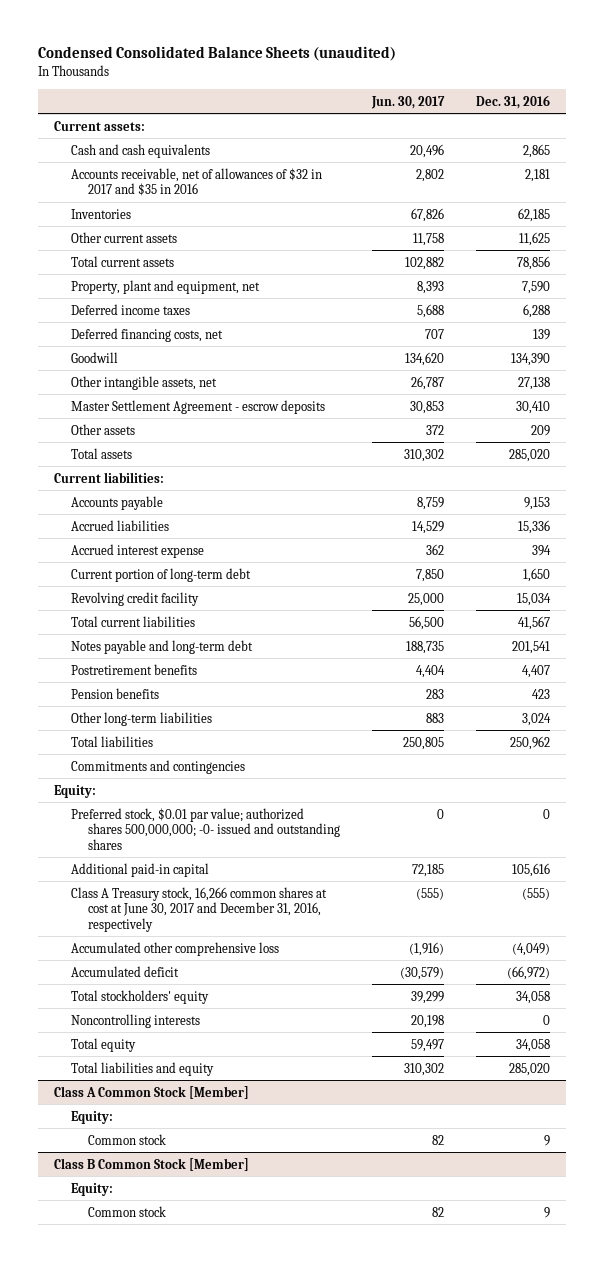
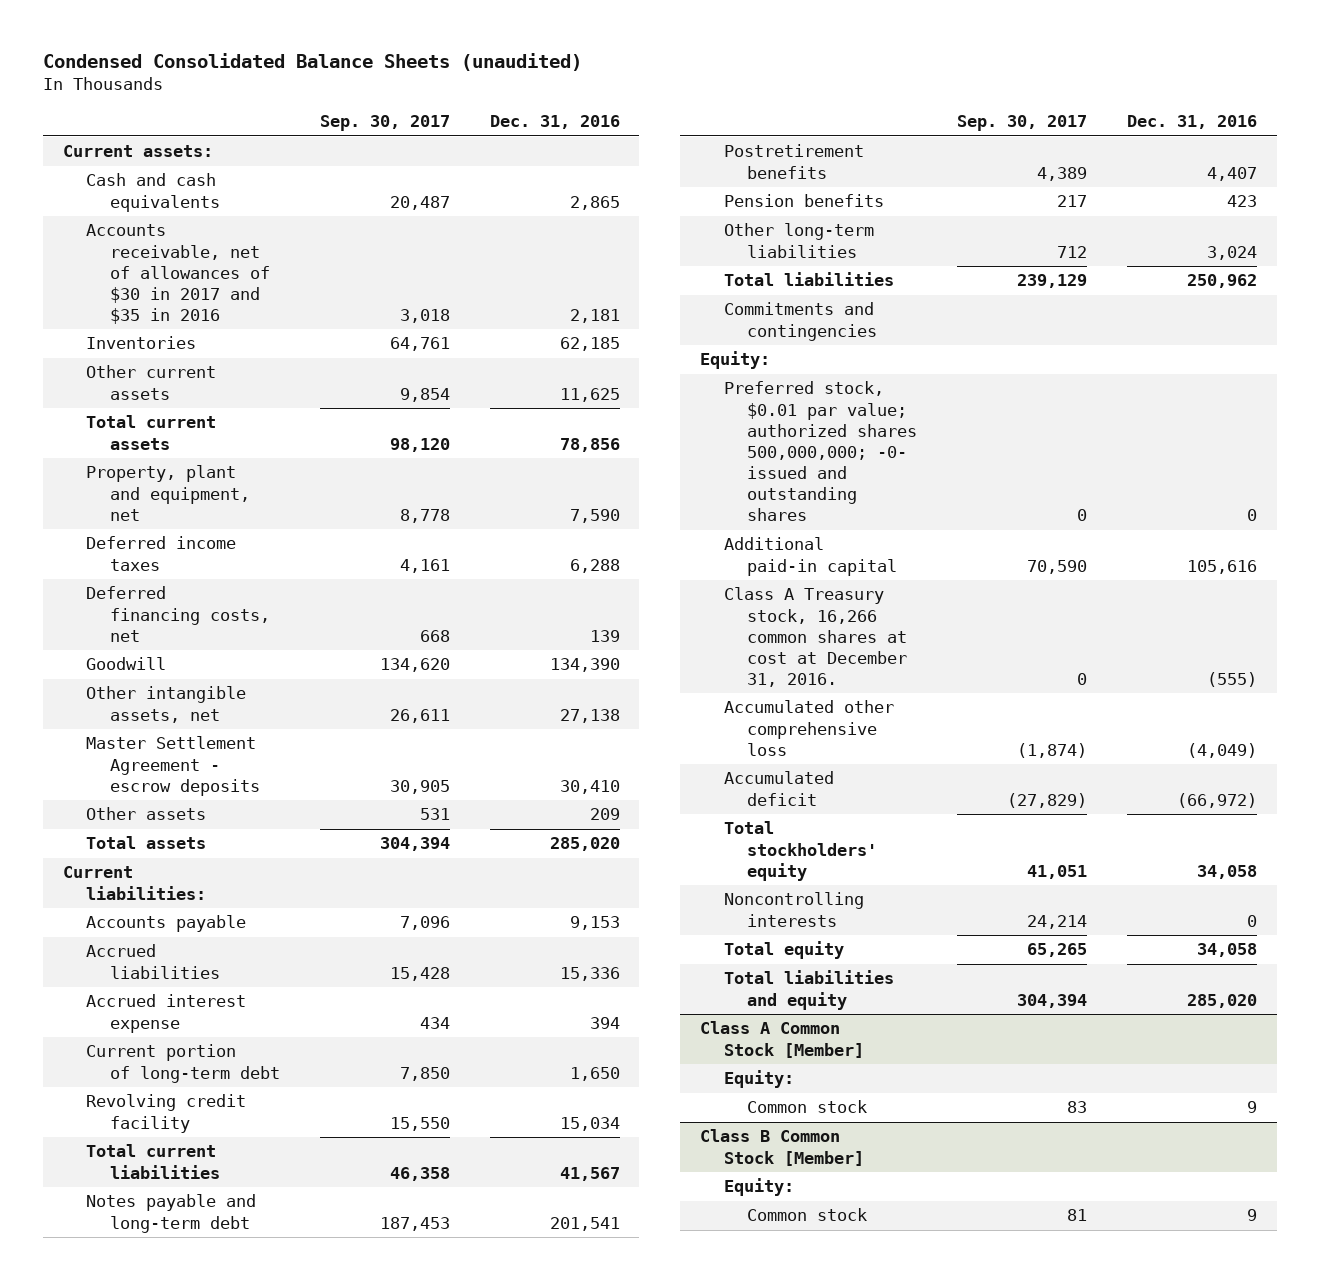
[370,95,445,109] Jun. 30, 2017 -> none
none -> [319,114,450,131] Sep. 30, 2017
[70,167,322,197] Accounts receivable, net of allowances of $32 in 2017 and $35 in 2016 -> [86,224,271,324] Accounts receivable, net of allowances of $30 in 2017 and $35 in 2016
[70,886,327,932] Class A Treasury stock, 16,266 common shares at cost at June 30, 2017 and December 31, 2016, respectively -> [723,587,908,687] Class A Treasury stock, 16,266 common shares at cost at December 31, 2016.

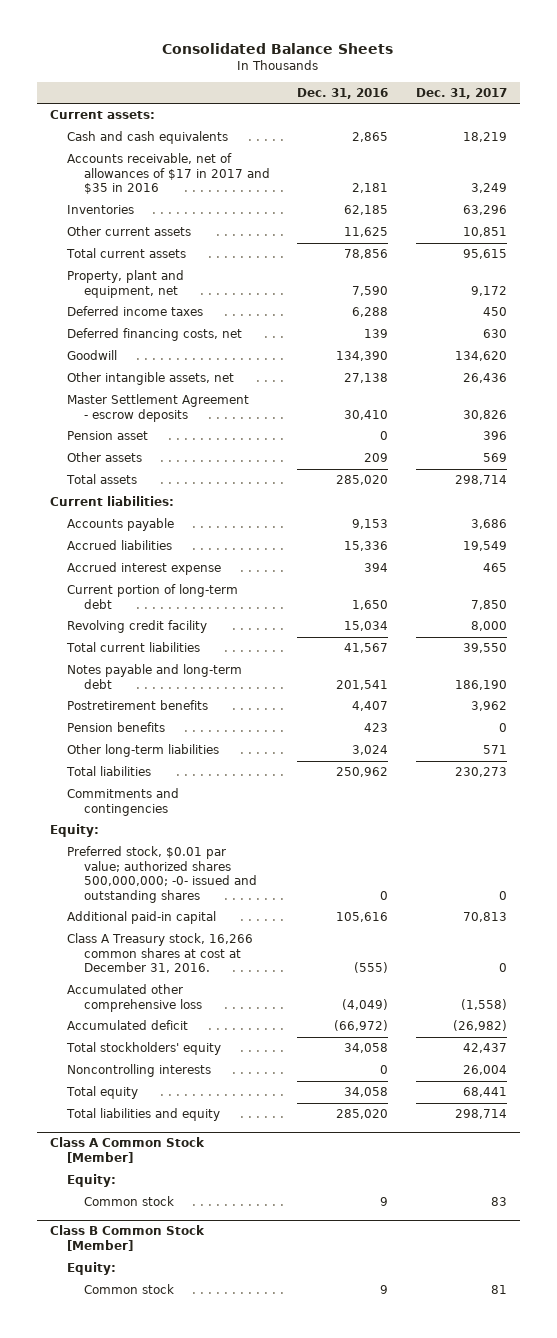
[42,53,582,72] Condensed Consolidated Balance Sheets (unaudited) -> [162,43,394,55] Consolidated Balance Sheets
[319,114,450,131] Sep. 30, 2017 -> none
none -> [415,87,507,99] Dec. 31, 2017
[86,224,271,324] Accounts receivable, net of allowances of $30 in 2017 and $35 in 2016 -> [67,153,271,195] Accounts receivable, net of allowances of $17 in 2017 and $35 in 2016
none -> [67,431,149,441] Pension asset

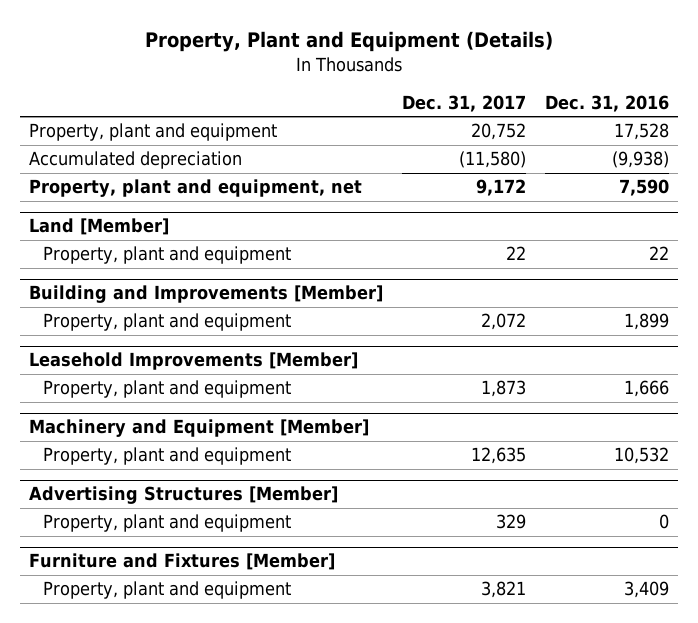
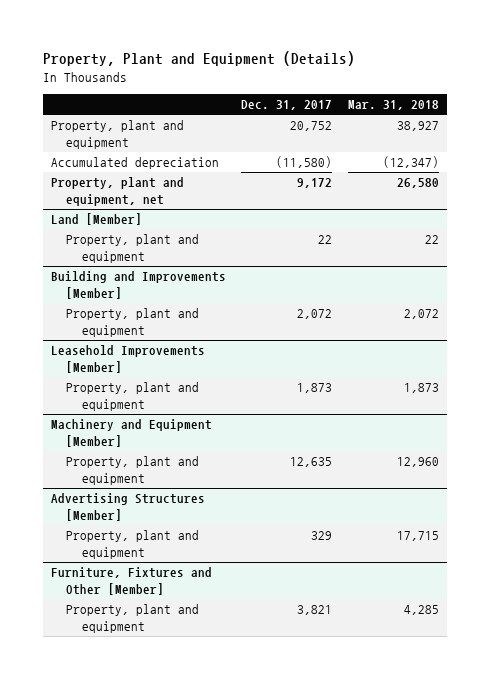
[544,94,669,112] Dec. 31, 2016 -> none
none -> [348,100,440,111] Mar. 31, 2018
[29,553,336,571] Furniture and Fixtures [Member] -> [50,567,212,595] Furniture, Fixtures and Other [Member]

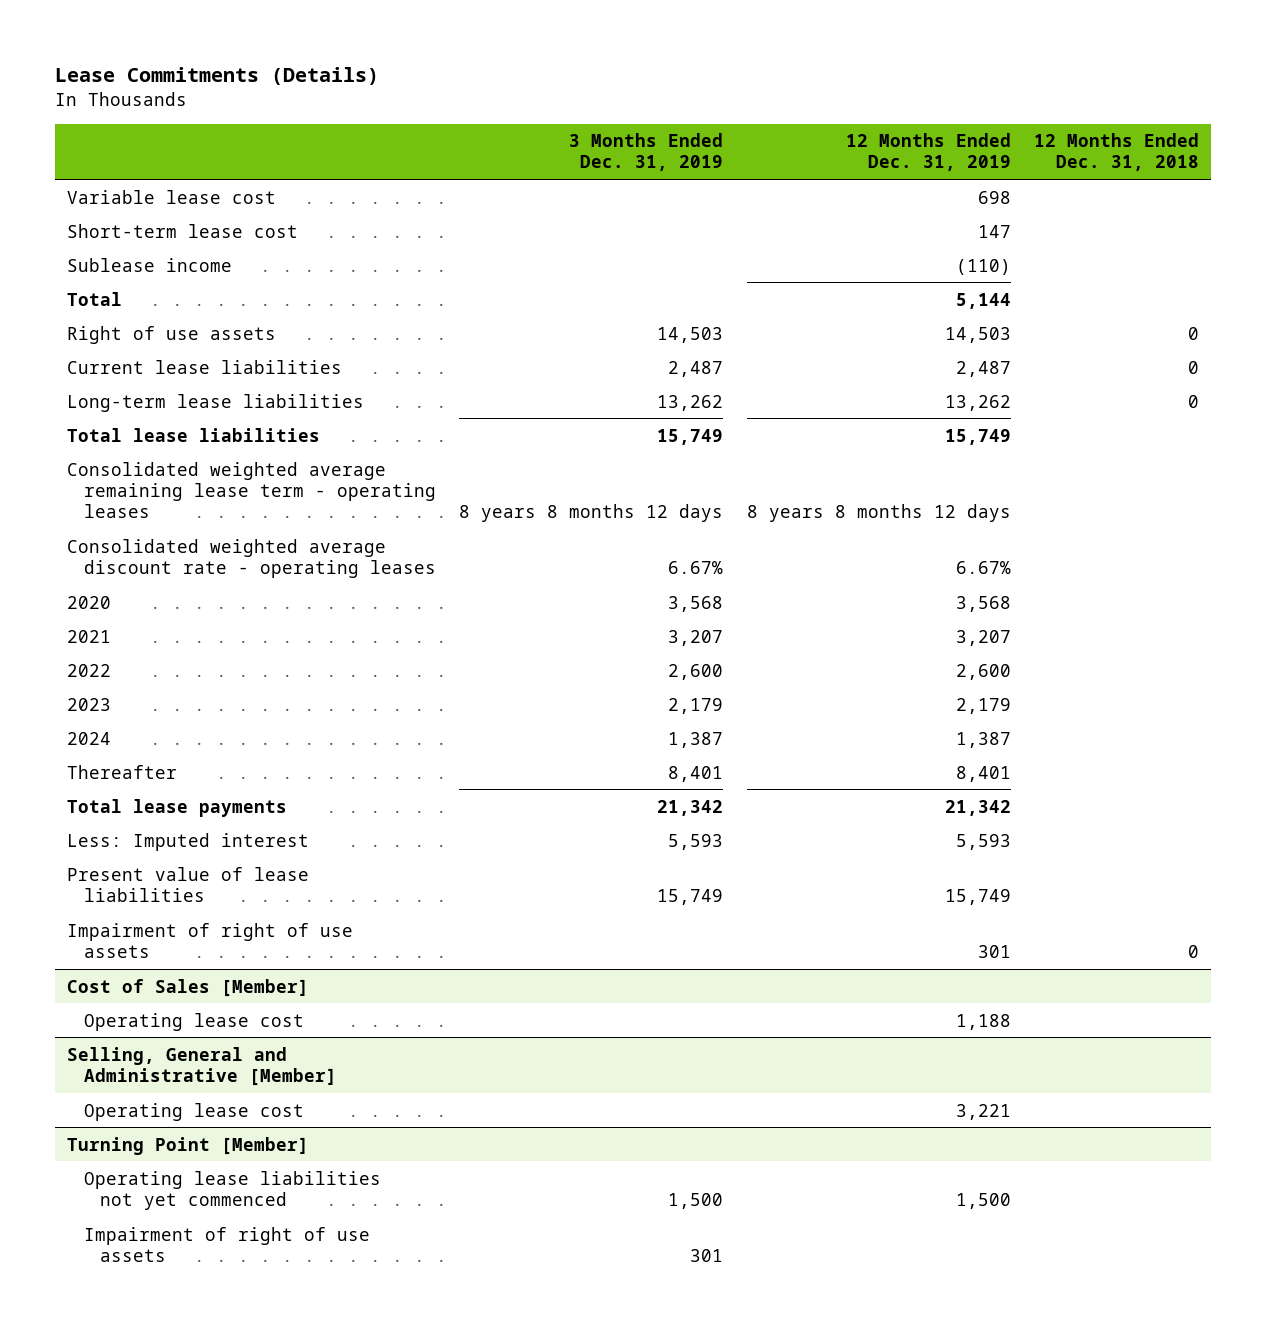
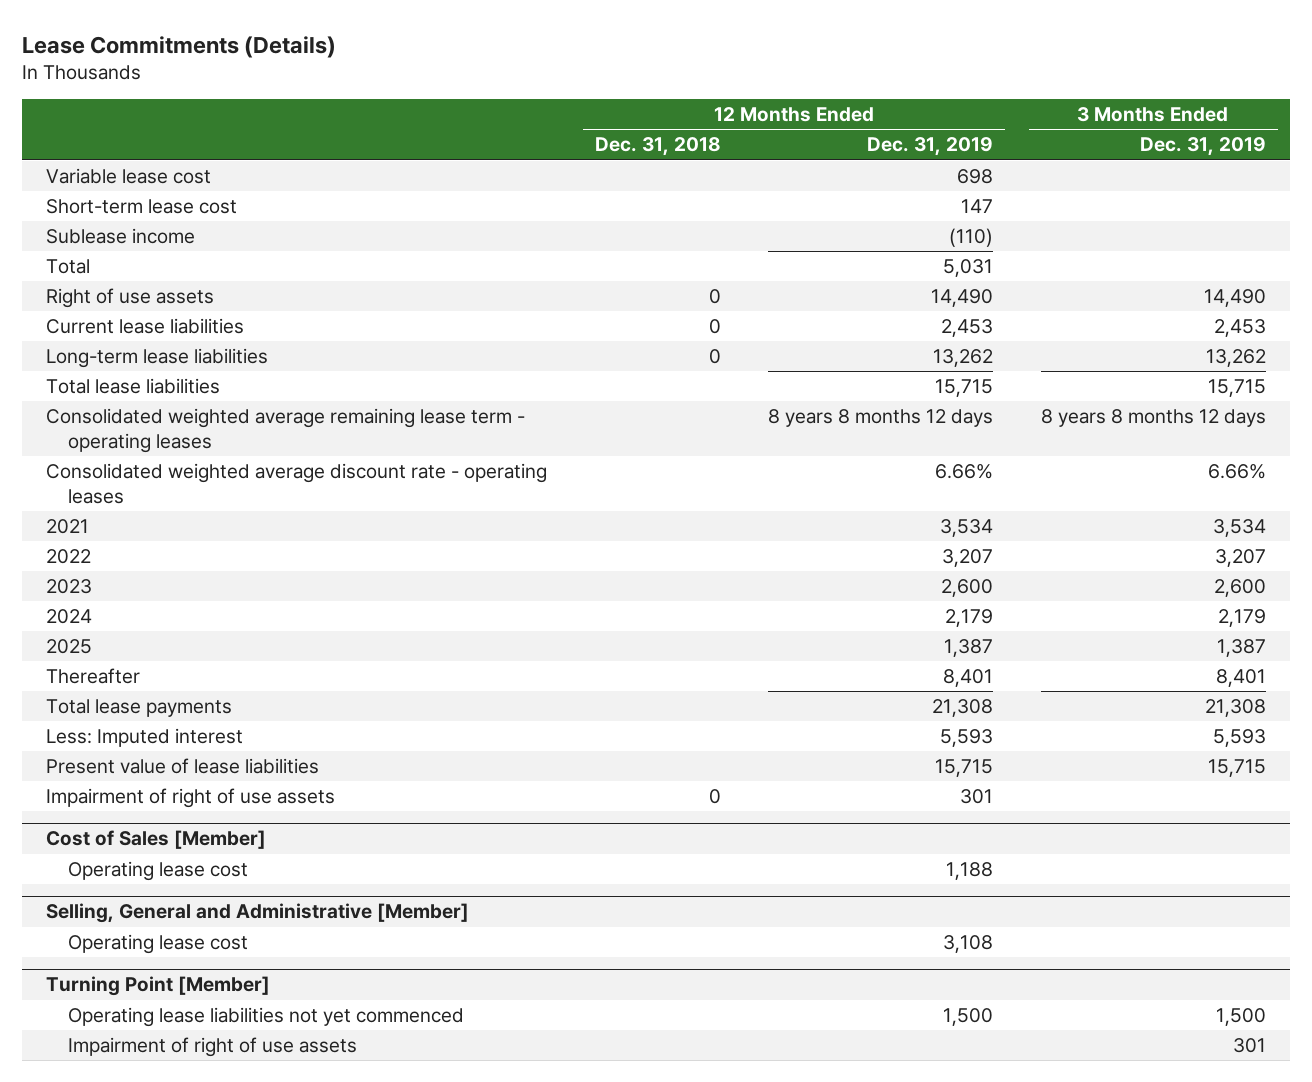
[955,292,1011,309] 5,144 -> [943,259,994,278] 5,031
[657,326,724,343] 14,503 -> [1203,289,1266,308] 14,490
[944,326,1011,343] 14,503 -> [931,289,994,308] 14,490
[668,360,724,377] 2,487 -> [1213,319,1266,338] 2,453
[955,360,1011,377] 2,487 -> [941,319,994,338] 2,453
[657,428,724,445] 15,749 -> [1207,379,1266,398] 15,715
[944,428,1011,445] 15,749 -> [935,379,994,398] 15,715
[66,595,111,609] 2020 -> none
[668,560,724,574] 6.67% -> [1207,464,1266,480] 6.66%
[955,560,1011,574] 6.67% -> [935,464,994,480] 6.66%
none -> [45,519,89,535] 2021
[66,629,111,643] 2021 -> [45,549,91,565] 2022
[66,663,111,677] 2022 -> [45,579,92,595] 2023
[66,697,111,711] 2023 -> [45,609,92,625] 2024
[66,731,111,745] 2024 -> [45,639,92,655] 2025
[657,799,724,816] 21,342 -> [1204,699,1266,718] 21,308
[944,799,1011,816] 21,342 -> [932,699,994,718] 21,308
[657,888,724,905] 15,749 -> [1207,759,1266,778] 15,715
[944,888,1011,905] 15,749 -> [935,759,994,778] 15,715
[955,1103,1011,1120] 3,221 -> [943,935,994,954] 3,108

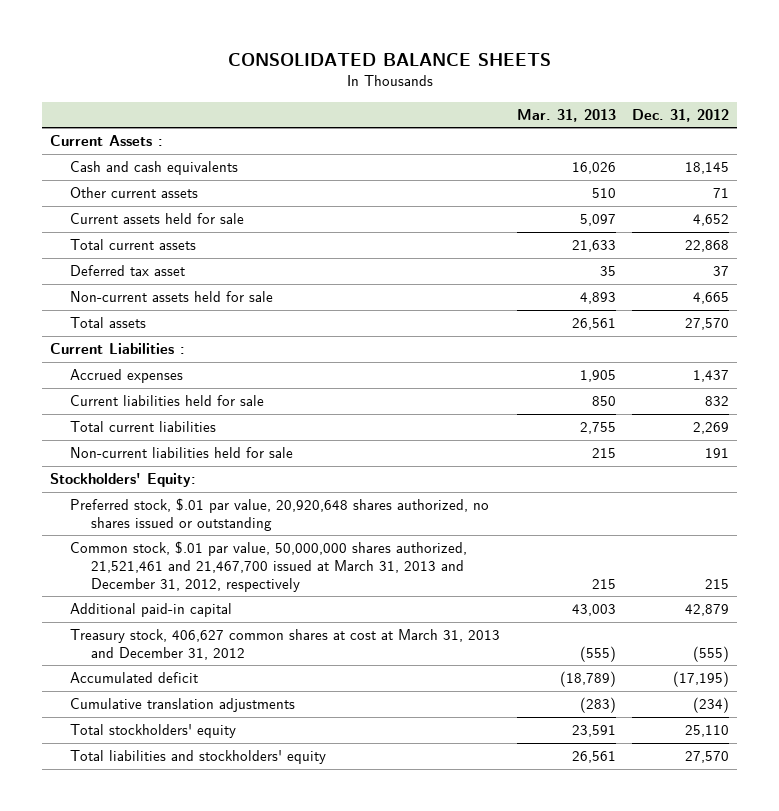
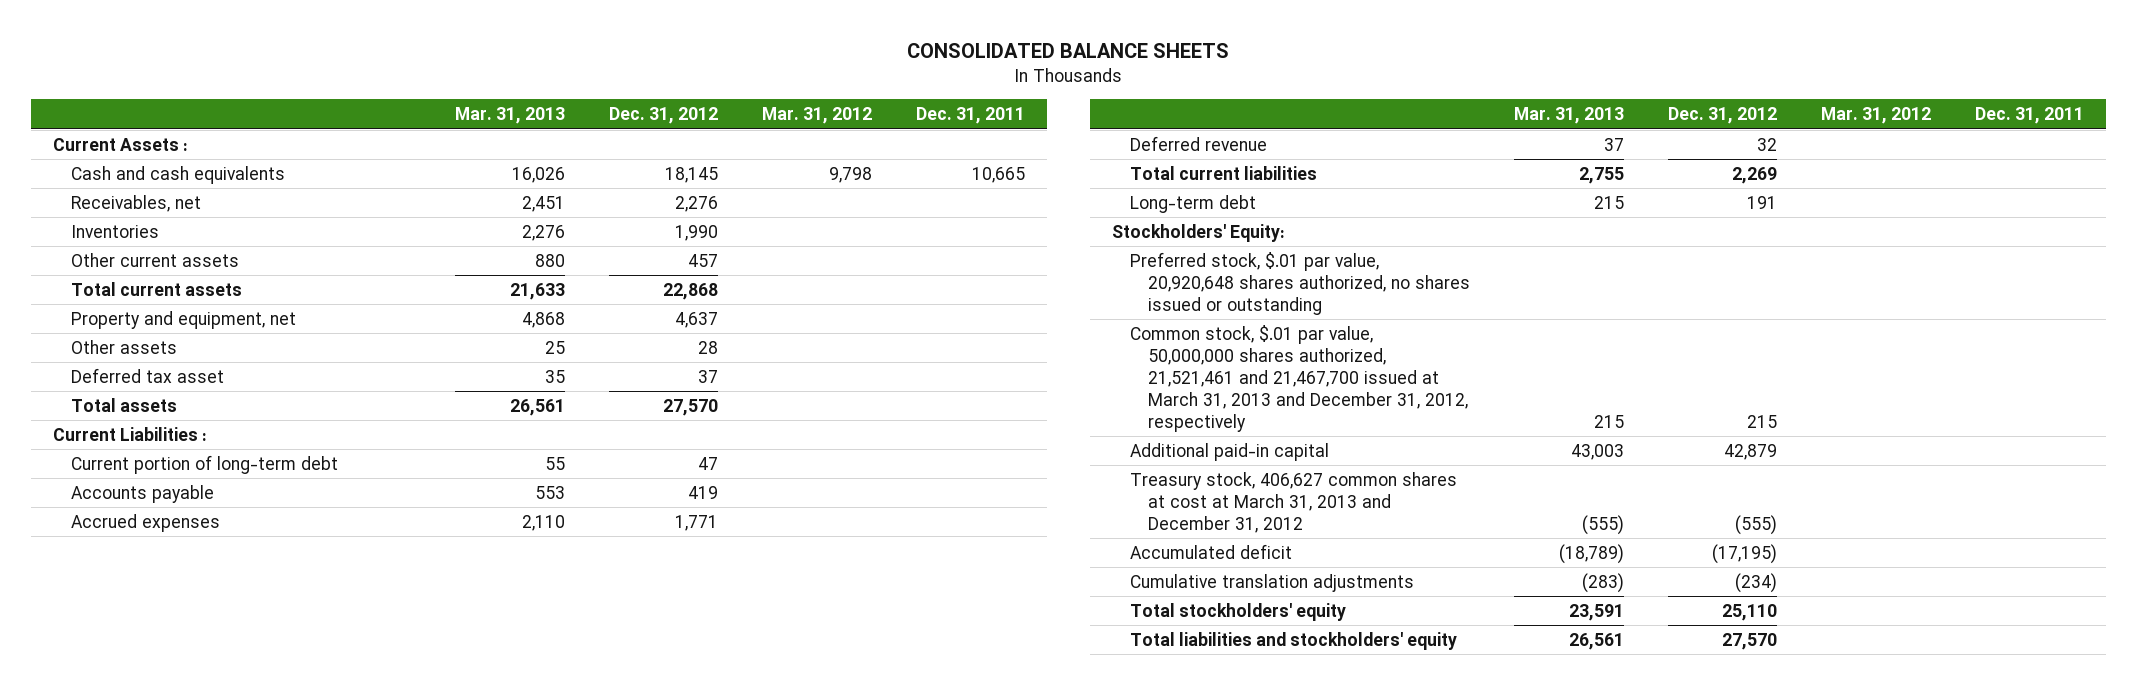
none -> [761,107,872,125] Mar. 31, 2012
none -> [915,107,1025,125] Dec. 31, 2011
[70,213,245,225] Current assets held for sale -> none
none -> [70,194,201,212] Receivables, net
none -> [70,224,159,238] Inventories
[591,188,616,199] 510 -> [534,253,565,267] 880
[712,188,729,199] 71 -> [687,253,718,267] 457
none -> [70,310,296,329] Property and equipment, net
none -> [70,339,177,354] Other assets
[70,291,274,303] Non-current assets held for sale -> none
[70,395,265,407] Current liabilities held for sale -> none
none -> [70,454,338,474] Current portion of long-term debt
none -> [70,484,214,503] Accounts payable
[579,370,616,383] 1,905 -> [521,514,565,531] 2,110
[692,370,729,383] 1,437 -> [674,514,718,531] 1,771
none -> [1130,135,1268,151] Deferred revenue
[70,447,294,459] Non-current liabilities held for sale -> [1130,194,1257,213] Long-term debt

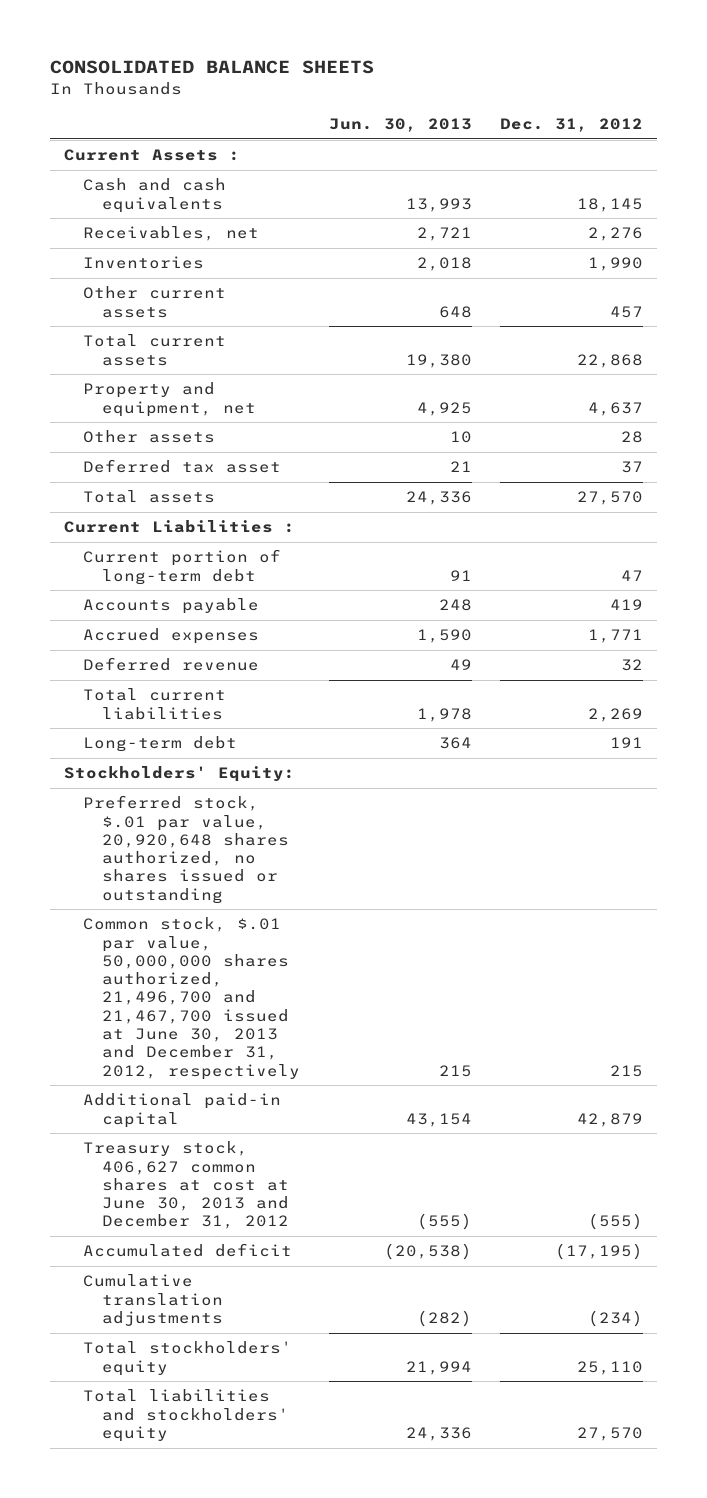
[454,107,565,125] Mar. 31, 2013 -> none
[761,107,872,125] Mar. 31, 2012 -> none
[915,107,1025,125] Dec. 31, 2011 -> none
none -> [328,118,472,133] Jun. 30, 2013
[1130,324,1469,432] Common stock, $.01 par value, 50,000,000 shares authorized, 21,521,461 and 21,467,700 issued at March 31, 2013 and December 31, 2012, respectively -> [83,917,301,1080] Common stock, $.01 par value, 50,000,000 shares authorized, 21,496,700 and 21,467,700 issued at June 30, 2013 and December 31, 2012, respectively
[1130,471,1458,533] Treasury stock, 406,627 common shares at cost at March 31, 2013 and December 31, 2012 -> [83,1141,290,1230] Treasury stock, 406,627 common shares at cost at June 30, 2013 and December 31, 2012

